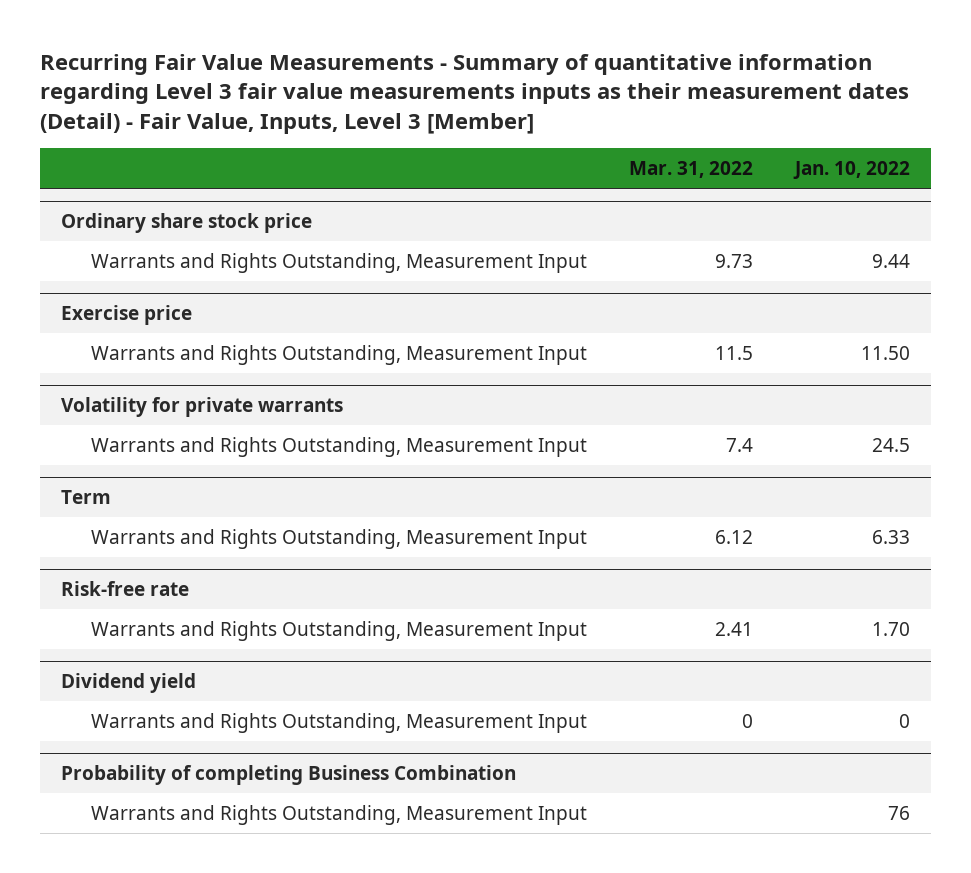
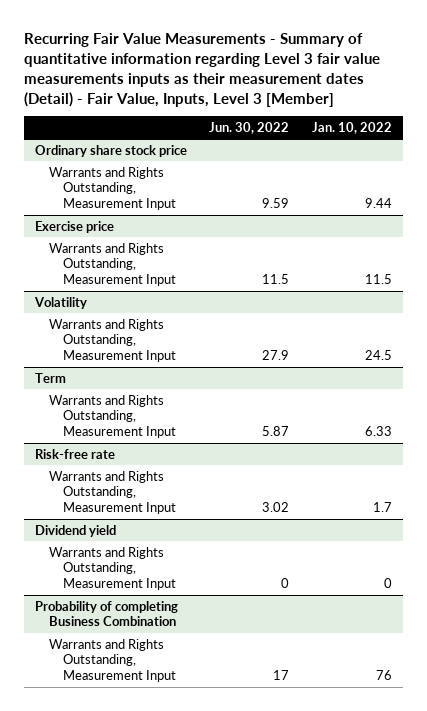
[628,160,753,178] Mar. 31, 2022 -> none
none -> [209,122,290,135] Jun. 30, 2022
[860,345,910,360] 11.50 -> [364,274,392,285] 11.5
[60,397,343,418] Volatility for private warrants -> [33,296,87,309] Volatility
[871,621,910,636] 1.70 -> [372,502,392,513] 1.7

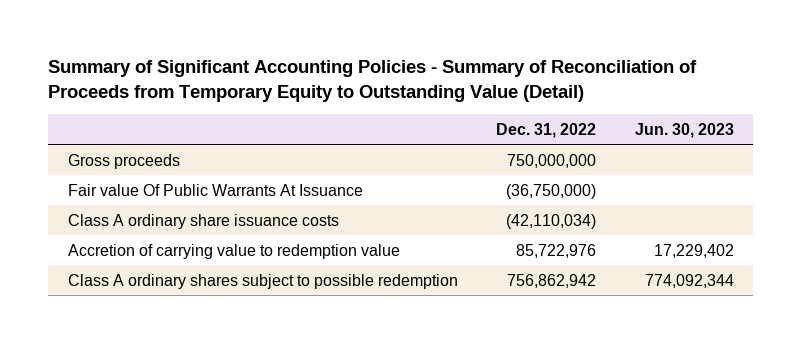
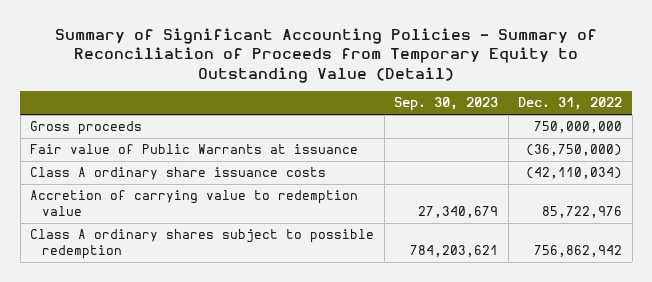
[634,122,734,138] Jun. 30, 2023 -> none
none -> [394,97,499,112] Sep. 30, 2023
[67,183,363,196] Fair value Of Public Warrants At Issuance -> [30,144,359,155] Fair value of Public Warrants at issuance

